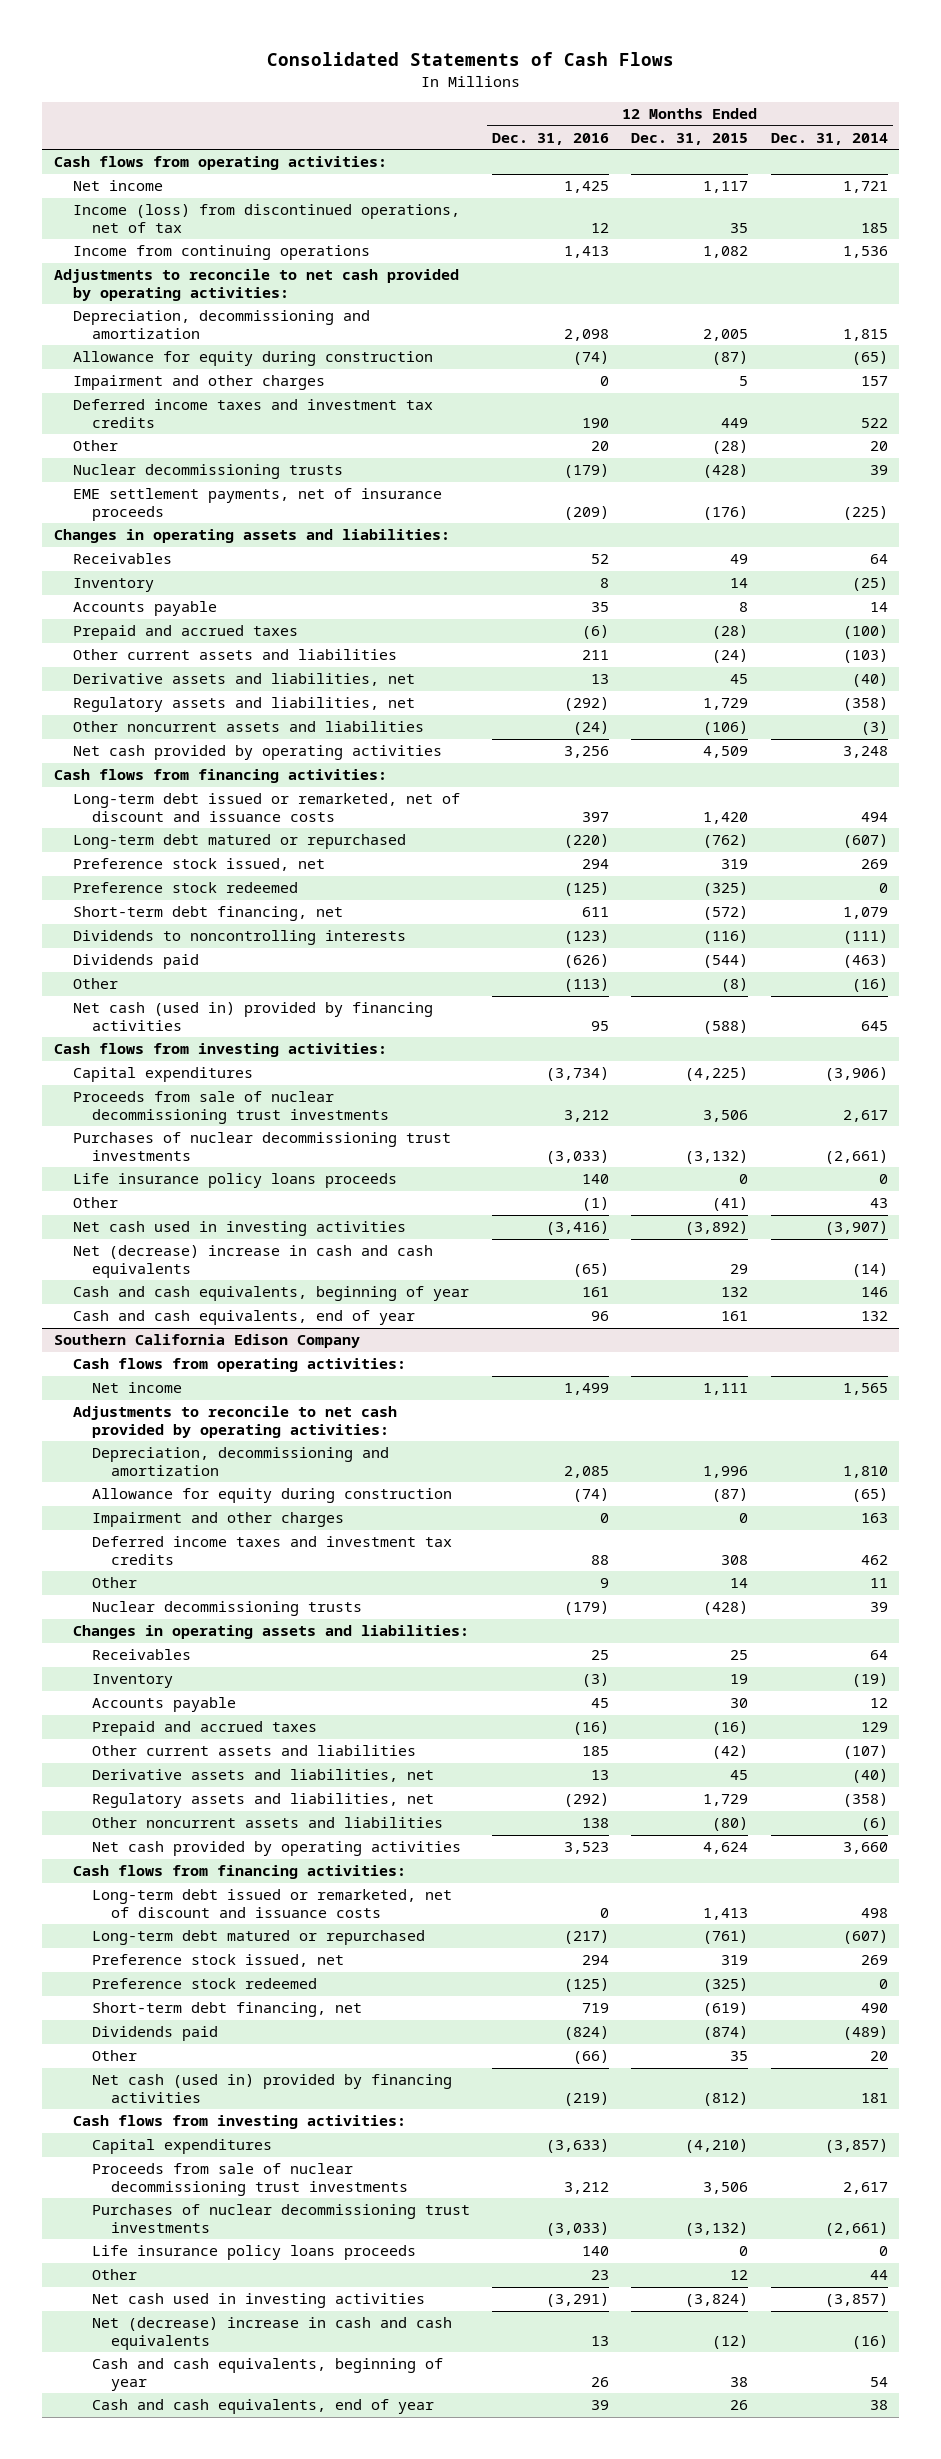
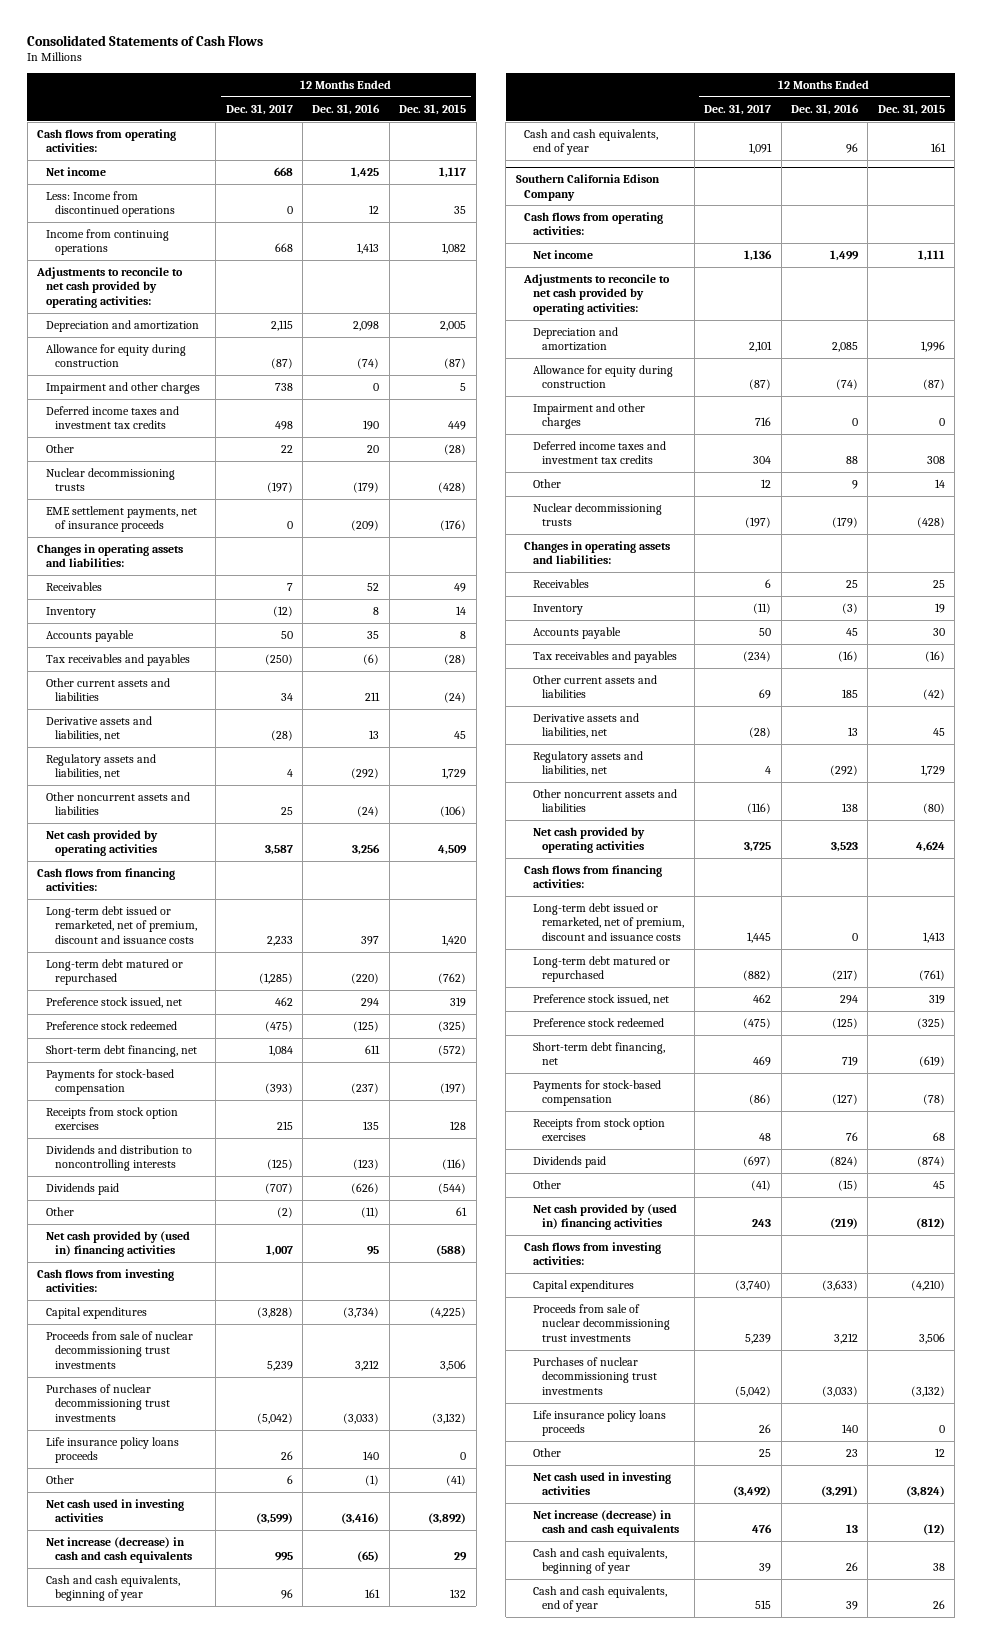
[770,133,888,146] Dec. 31, 2014 -> none
none -> [225,103,293,115] Dec. 31, 2017
[72,204,460,234] Income (loss) from discontinued operations, net of tax -> [46,190,175,218] Less: Income from discontinued operations
[72,310,370,340] Depreciation, decommissioning and amortization -> [46,319,200,332] Depreciation and amortization
[72,625,298,641] Prepaid and accrued taxes -> [46,653,191,666] Tax receivables and payables
[72,793,460,823] Long-term debt issued or remarketed, net of discount and issuance costs -> [46,905,197,944] Long-term debt issued or remarketed, net of premium, discount and issuance costs
none -> [46,1068,175,1096] Payments for stock-based compensation
none -> [46,1106,179,1131] Receipts from stock option exercises
[72,930,406,946] Dividends to noncontrolling interests -> [46,1144,193,1172] Dividends and distribution to noncontrolling interests
[564,978,610,993] (113) -> [361,1206,380,1218] (11)
[721,978,749,993] (8) -> [456,1206,468,1216] 61
[72,1002,433,1032] Net cash (used in) provided by financing activities -> [46,1230,191,1258] Net cash provided by (used in) financing activities
[72,1245,433,1279] Net (decrease) increase in cash and cash equivalents -> [46,1536,192,1564] Net increase (decrease) in cash and cash equivalents
[91,1447,389,1477] Depreciation, decommissioning and amortization -> [533,326,619,352] Depreciation and amortization
[91,1721,317,1737] Prepaid and accrued taxes -> [533,650,678,663] Tax receivables and payables
[91,1889,452,1919] Long-term debt issued or remarketed, net of discount and issuance costs -> [533,902,685,941] Long-term debt issued or remarketed, net of premium, discount and issuance costs
none -> [533,1079,662,1107] Payments for stock-based compensation
none -> [533,1117,666,1142] Receipts from stock option exercises
[573,2050,610,2065] (66) -> [837,1179,858,1191] (15)
[730,2051,749,2062] 35 -> [932,1180,945,1189] 45
[91,2074,452,2104] Net cash (used in) provided by financing activities -> [533,1203,678,1231] Net cash provided by (used in) financing activities
[91,2317,452,2351] Net (decrease) increase in cash and cash equivalents -> [533,1509,680,1537] Net increase (decrease) in cash and cash equivalents

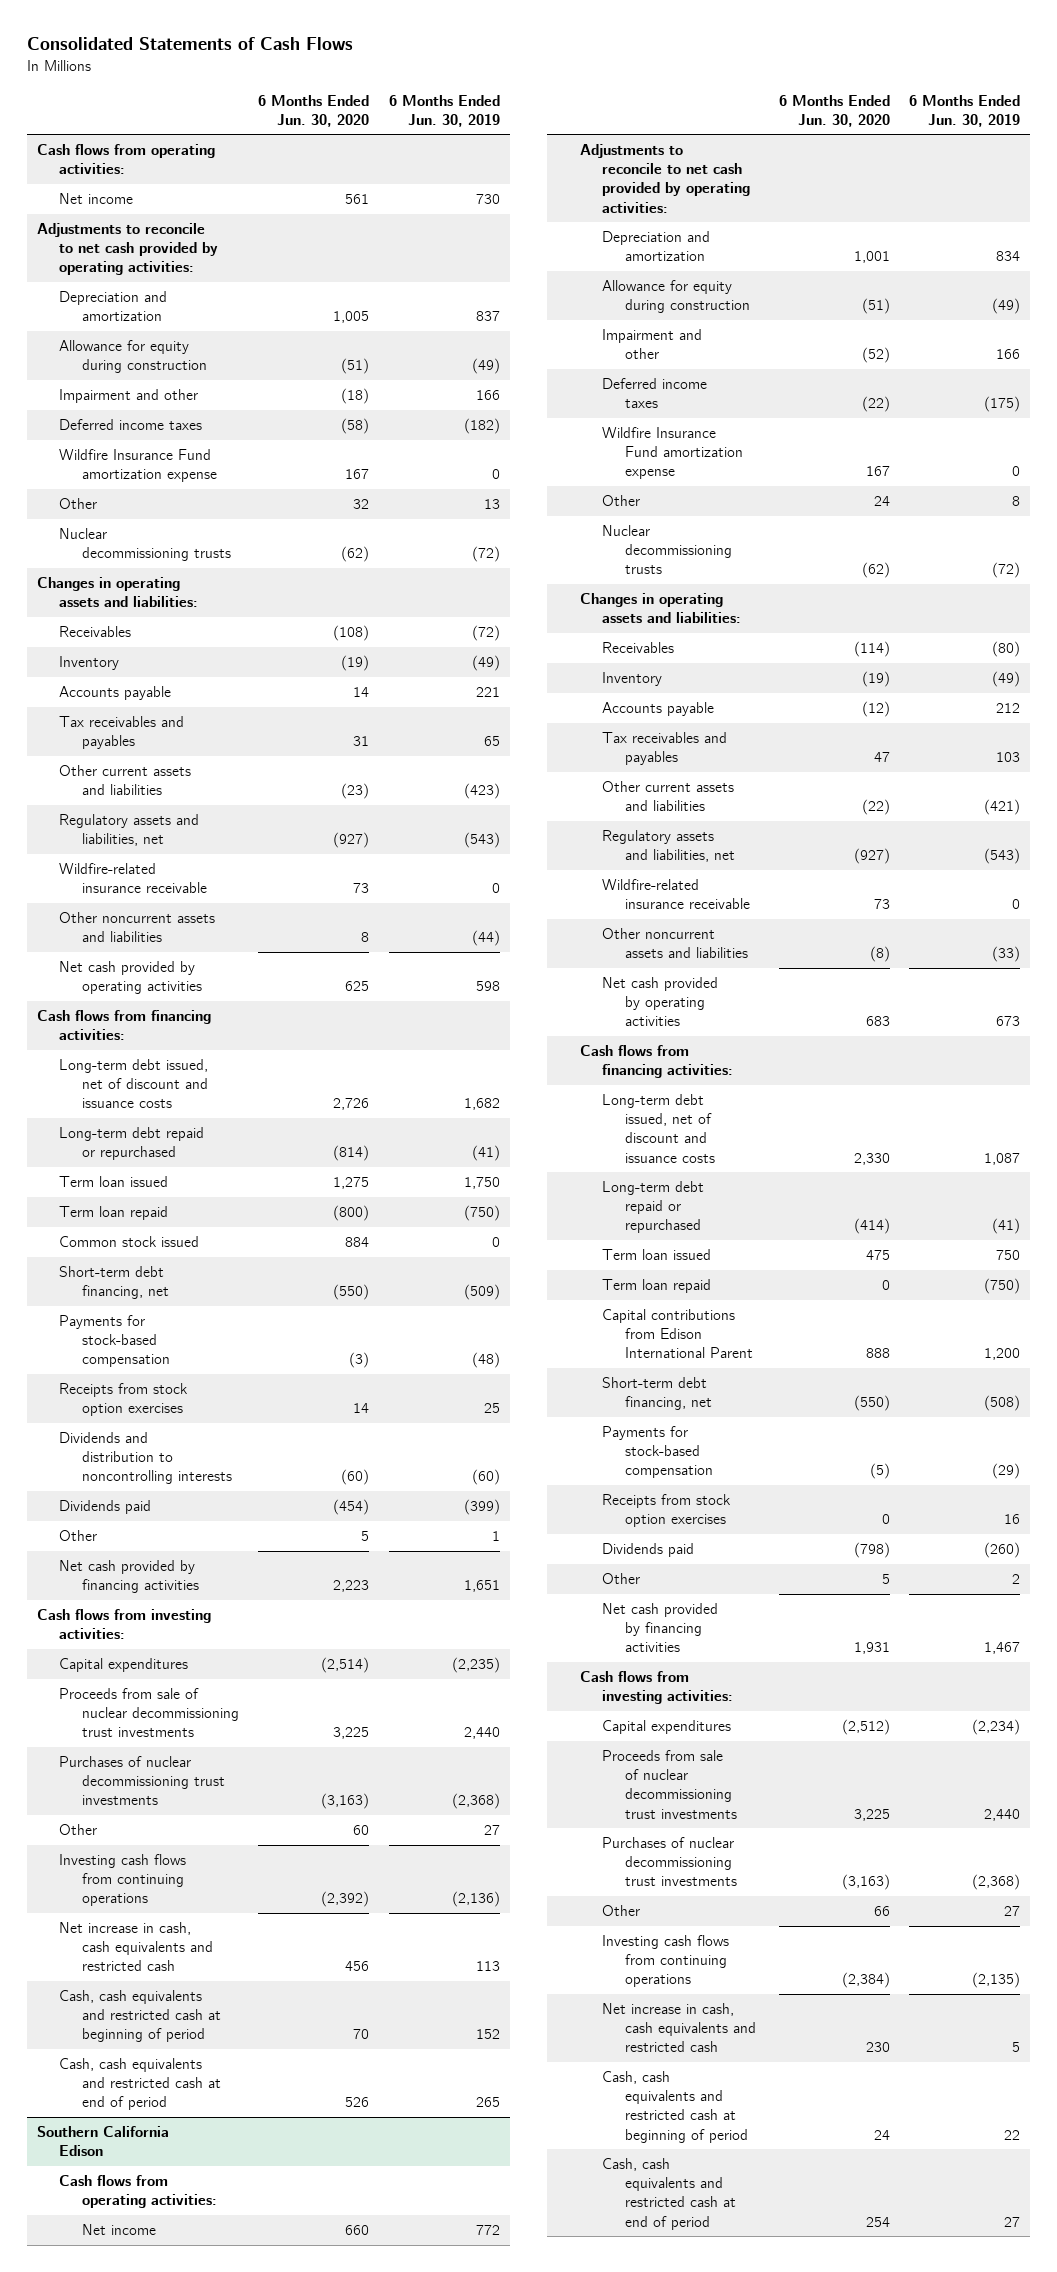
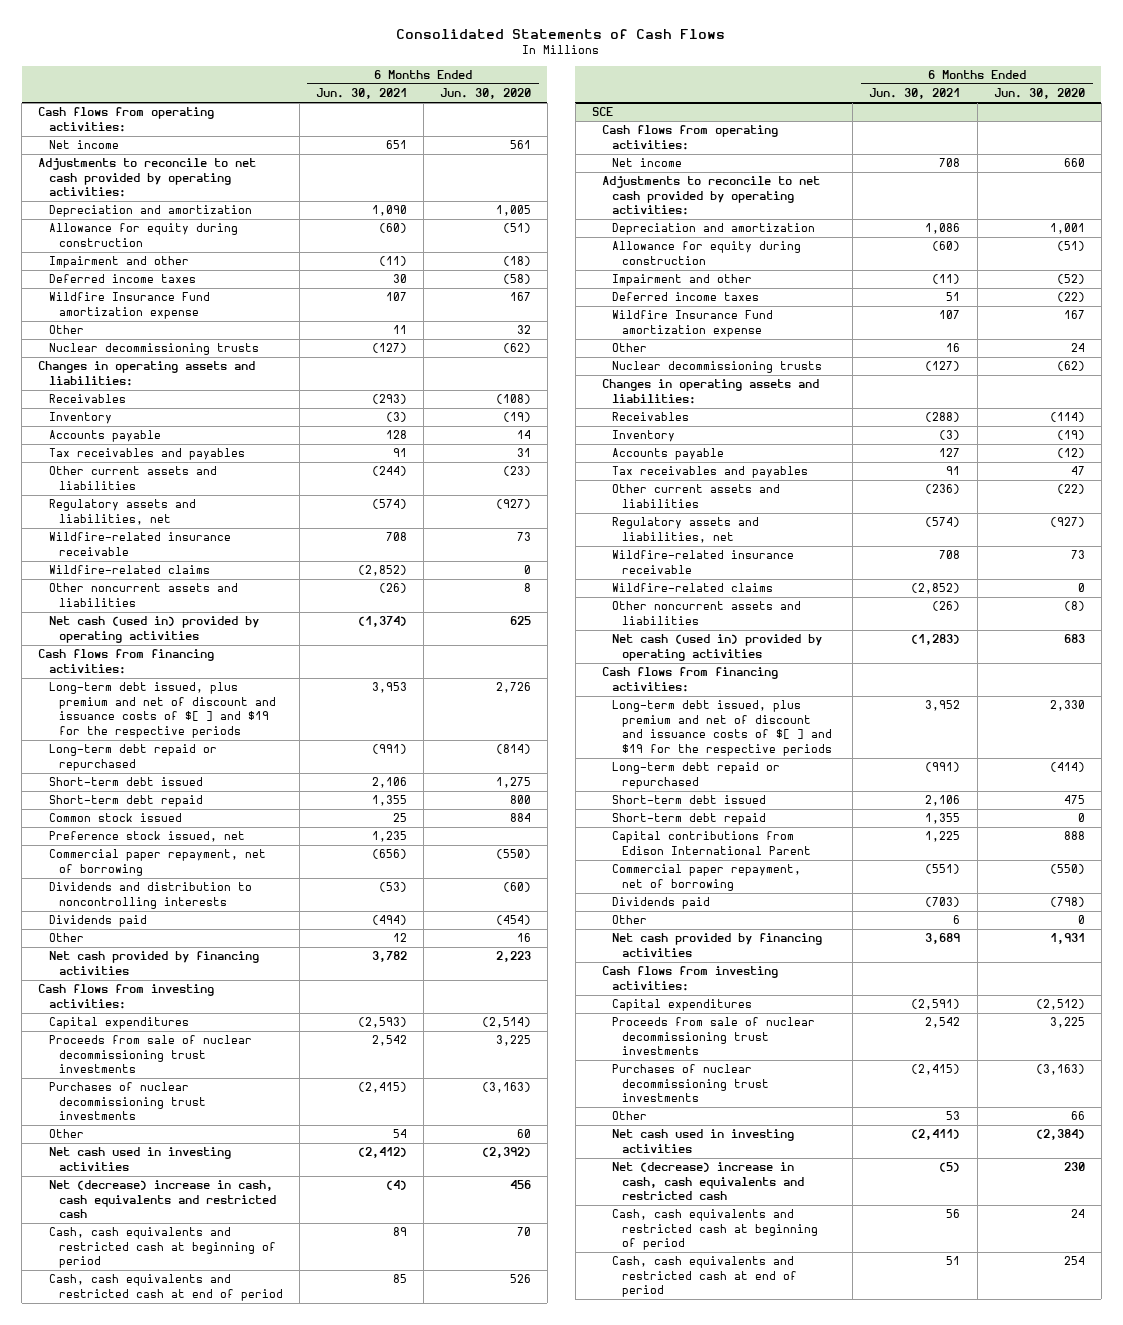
[388,94,500,127] 6 Months Ended Jun. 30, 2019 -> none
none -> [315,88,407,100] Jun. 30, 2021
none -> [48,565,210,575] Wildfire-related claims
[59,960,202,995] Net cash provided by operating activities -> [48,616,259,643] Net cash (used in) provided by operating activities
[59,1058,209,1109] Long-term debt issued, net of discount and issuance costs -> [48,682,276,738] Long-term debt issued, plus premium and net of discount and issuance costs of $[ ] and $19 for the respective periods
[59,1205,169,1220] Term loan repaid -> none
[59,1175,169,1187] Term loan issued -> [48,777,203,787] Short-term debt issued
none -> [48,795,203,808] Short-term debt repaid
[59,1265,169,1300] Short-term debt financing, net -> none
[59,1314,170,1368] Payments for stock-based compensation -> none
[59,1382,189,1417] Receipts from stock option exercises -> none
none -> [48,831,245,843] Preference stock issued, net
none -> [48,849,266,876] Commercial paper repayment, net of borrowing
[361,1530,370,1541] 5 -> [516,933,531,943] 16
[59,1853,187,1907] Investing cash flows from continuing operations -> [48,1147,231,1171] Net cash used in investing activities
[59,1921,213,1972] Net increase in cash, cash equivalents and restricted cash -> [48,1180,276,1219] Net (decrease) increase in cash, cash equivalents and restricted cash
[36,2125,169,2157] Southern California Edison -> [592,107,614,117] SCE
none -> [612,583,774,593] Wildfire-related claims
[602,976,719,1027] Net cash provided by operating activities -> [612,634,823,661] Net cash (used in) provided by operating activities
[602,1093,715,1163] Long-term debt issued, net of discount and issuance costs -> [612,700,833,756] Long-term debt issued, plus premium and net of discount and issuance costs of $[ ] and $19 for the respective periods
[602,1278,712,1293] Term loan repaid -> none
[602,1248,712,1260] Term loan issued -> [612,795,767,805] Short-term debt issued
none -> [612,813,767,826] Short-term debt repaid
[602,1376,712,1411] Short-term debt financing, net -> none
[602,1425,713,1479] Payments for stock-based compensation -> none
[602,1493,732,1528] Receipts from stock option exercises -> none
none -> [612,864,802,891] Commercial paper repayment, net of borrowing
[881,1573,890,1584] 5 -> [1077,915,1085,925] 0
[602,1934,730,1988] Investing cash flows from continuing operations -> [612,1129,795,1153] Net cash used in investing activities
[602,2002,756,2053] Net increase in cash, cash equivalents and restricted cash -> [612,1162,805,1201] Net (decrease) increase in cash, cash equivalents and restricted cash

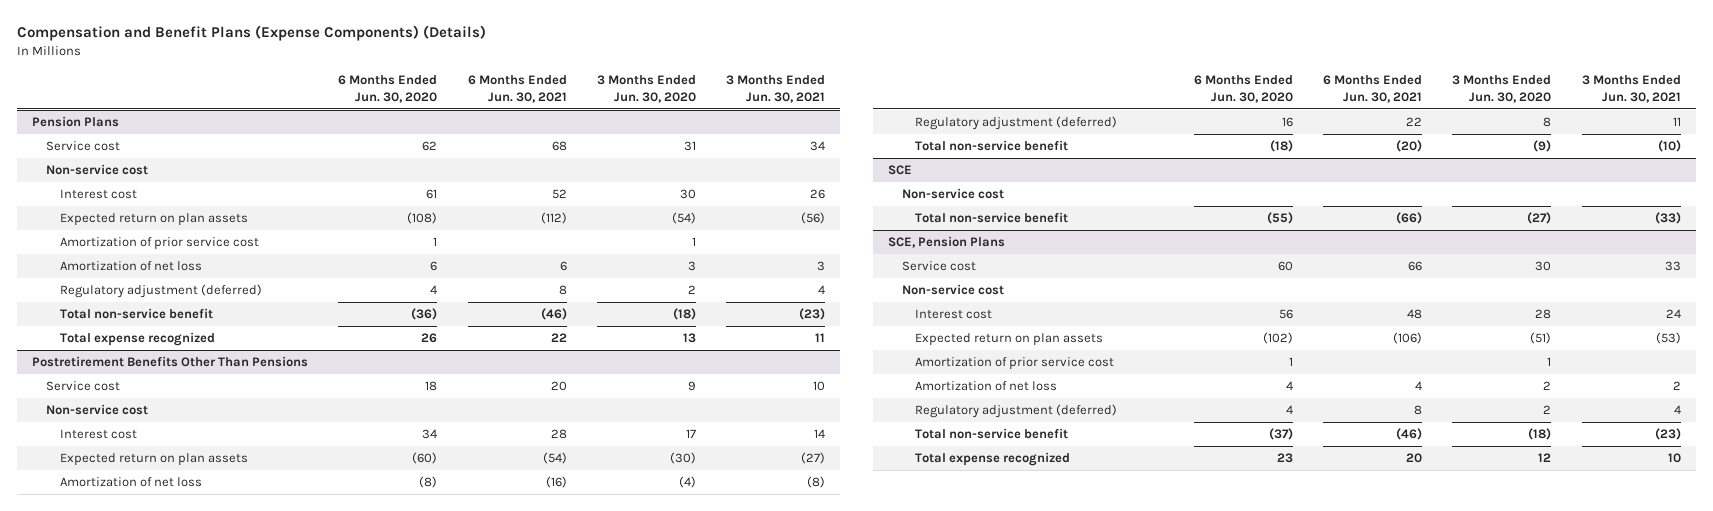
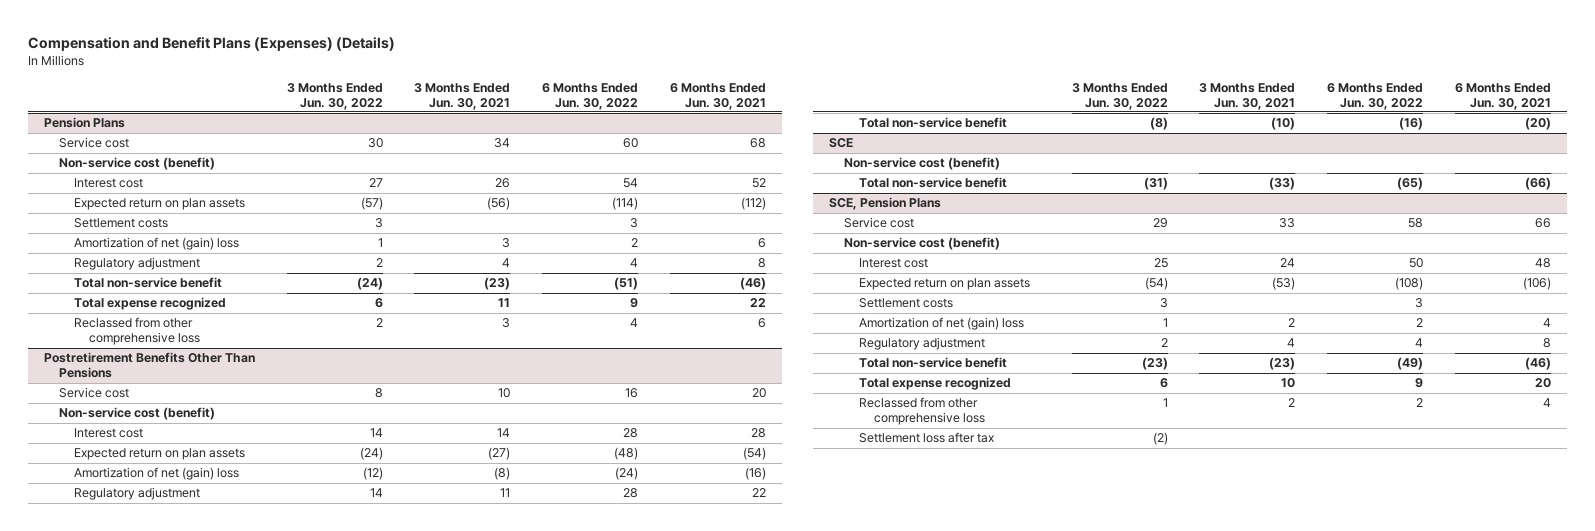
[17,25,487,42] Compensation and Benefit Plans (Expense Components) (Details) -> [28,36,396,51] Compensation and Benefit Plans (Expenses) (Details)
[338,75,438,103] 6 Months Ended Jun. 30, 2020 -> none
[596,75,696,103] 3 Months Ended Jun. 30, 2020 -> none
none -> [286,82,383,110] 3 Months Ended Jun. 30, 2022
none -> [542,82,639,110] 6 Months Ended Jun. 30, 2022
[46,164,149,176] Non-service cost -> [59,157,216,171] Non-service cost (benefit)
[59,237,259,251] Amortization of prior service cost -> none
none -> [74,218,169,229] Settlement costs
[59,261,202,272] Amortization of net loss -> [74,237,240,251] Amortization of net (gain) loss
[59,284,262,299] Regulatory adjustment (deferred) -> [74,257,201,271] Regulatory adjustment
none -> [74,317,201,346] Reclassed from other comprehensive loss
[46,404,149,416] Non-service cost -> [59,407,216,421] Non-service cost (benefit)
[59,477,202,488] Amortization of net loss -> [74,467,240,481] Amortization of net (gain) loss
[915,116,1118,131] Regulatory adjustment (deferred) -> [74,487,201,501] Regulatory adjustment
[901,188,1004,200] Non-service cost -> [844,157,1001,171] Non-service cost (benefit)
[901,284,1004,296] Non-service cost -> [844,237,1001,251] Non-service cost (benefit)
[915,357,1115,371] Amortization of prior service cost -> none
none -> [859,298,954,309] Settlement costs
[915,381,1058,392] Amortization of net loss -> [859,317,1025,331] Amortization of net (gain) loss
[915,404,1118,419] Regulatory adjustment (deferred) -> [859,337,986,351] Regulatory adjustment
none -> [859,397,986,426] Reclassed from other comprehensive loss
none -> [859,432,995,444] Settlement loss after tax

